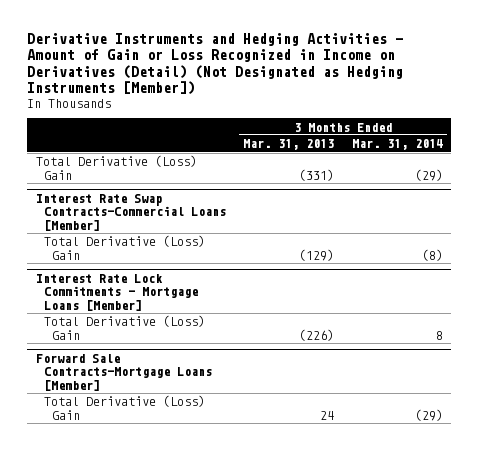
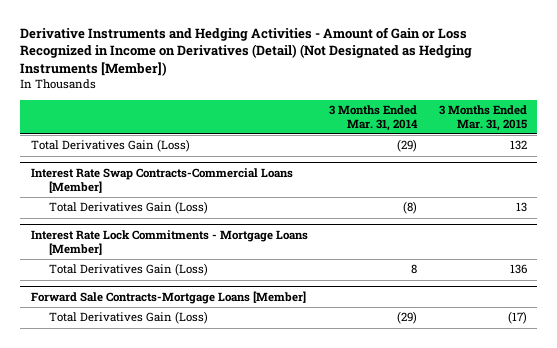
[243,139,335,151] Mar. 31, 2013 -> none
none -> [438,105,527,131] 3 Months Ended Mar. 31, 2015
[35,155,197,180] Total Derivative (Loss) Gain -> [30,139,190,153] Total Derivatives Gain (Loss)
[44,235,206,260] Total Derivative (Loss) Gain -> [48,201,208,215] Total Derivatives Gain (Loss)
[44,315,206,340] Total Derivative (Loss) Gain -> [48,263,208,277] Total Derivatives Gain (Loss)
[44,395,206,420] Total Derivative (Loss) Gain -> [48,311,208,325] Total Derivatives Gain (Loss)

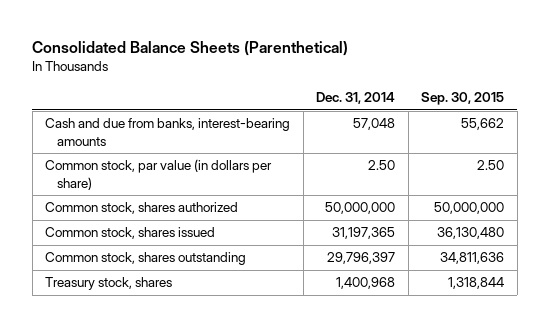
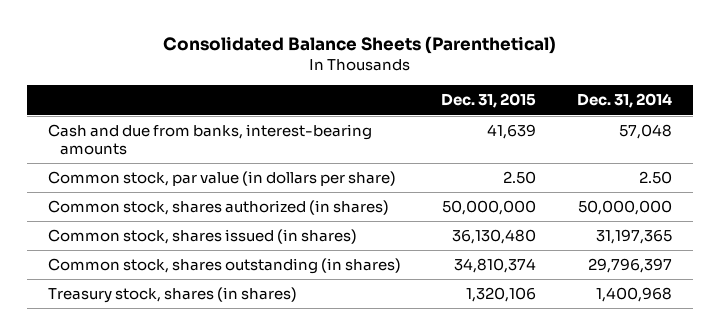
[421,92,505,106] Sep. 30, 2015 -> none
none -> [441,93,537,109] Dec. 31, 2015
[45,202,239,215] Common stock, shares authorized -> [47,200,389,216] Common stock, shares authorized (in shares)
[45,227,216,240] Common stock, shares issued -> [47,229,357,245] Common stock, shares issued (in shares)
[45,252,247,266] Common stock, shares outstanding -> [47,258,401,275] Common stock, shares outstanding (in shares)
[45,277,173,291] Treasury stock, shares -> [47,287,297,304] Treasury stock, shares (in shares)

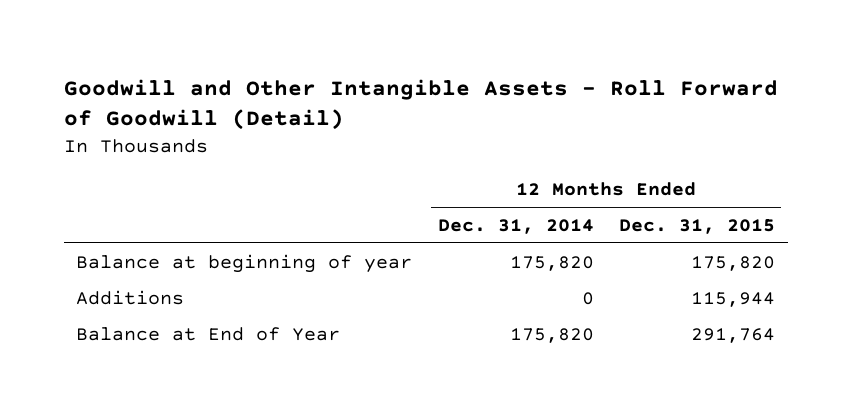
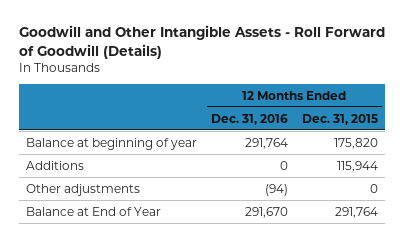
[63,78,778,131] Goodwill and Other Intangible Assets - Roll Forward of Goodwill (Detail) -> [18,25,385,59] Goodwill and Other Intangible Assets - Roll Forward of Goodwill (Details)
[437,218,594,234] Dec. 31, 2014 -> none
none -> [210,113,288,125] Dec. 31, 2016
none -> [25,183,140,196] Other adjustments

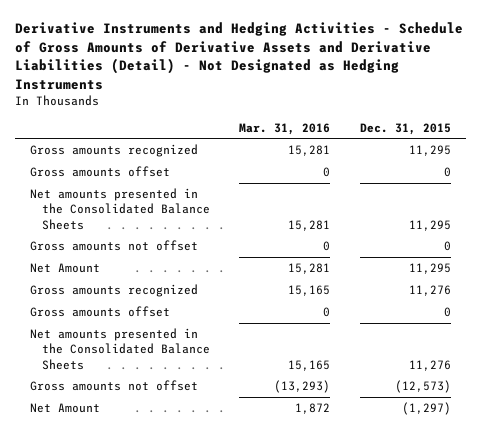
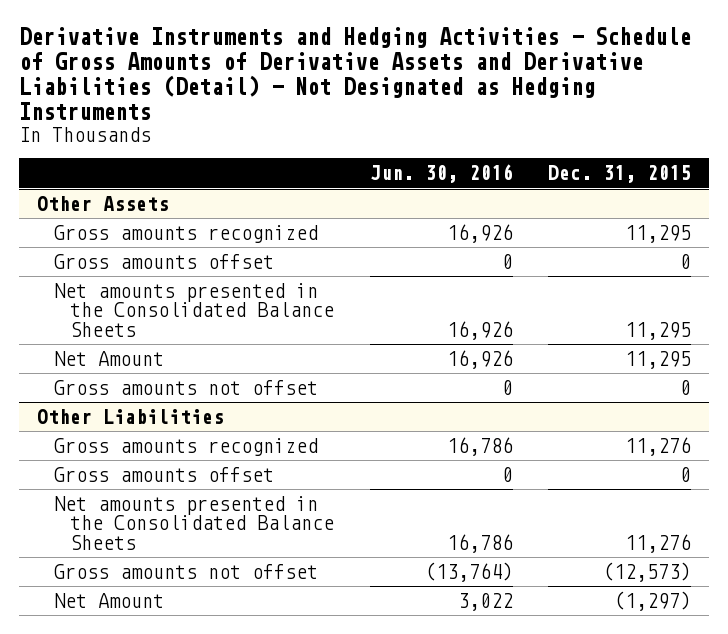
[239,122,331,135] Mar. 31, 2016 -> none
none -> [369,164,513,184] Jun. 30, 2016
none -> [36,196,169,212] Other Assets
[29,239,198,251] Gross amounts not offset -> none
none -> [53,380,318,396] Gross amounts not offset
none -> [36,409,224,425] Other Liabilities

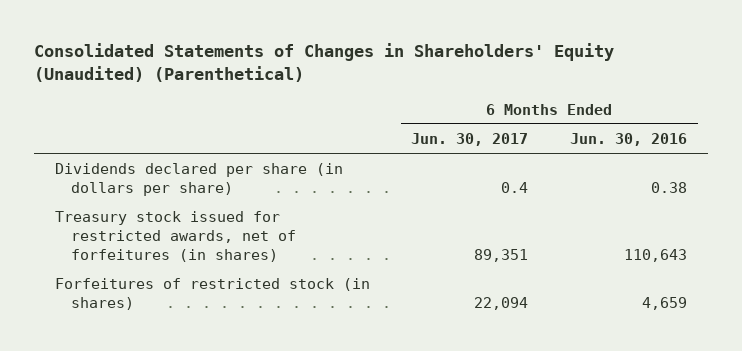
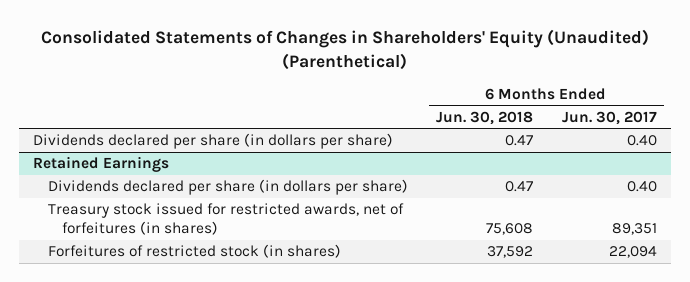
[570,133,688,147] Jun. 30, 2016 -> none
none -> [436,110,534,125] Jun. 30, 2018
[501,181,529,193] 0.4 -> [626,135,657,147] 0.40
none -> [33,156,170,173] Retained Earnings
none -> [47,179,408,196] Dividends declared per share (in dollars per share)

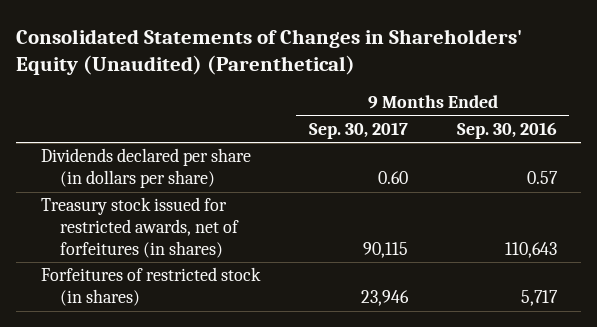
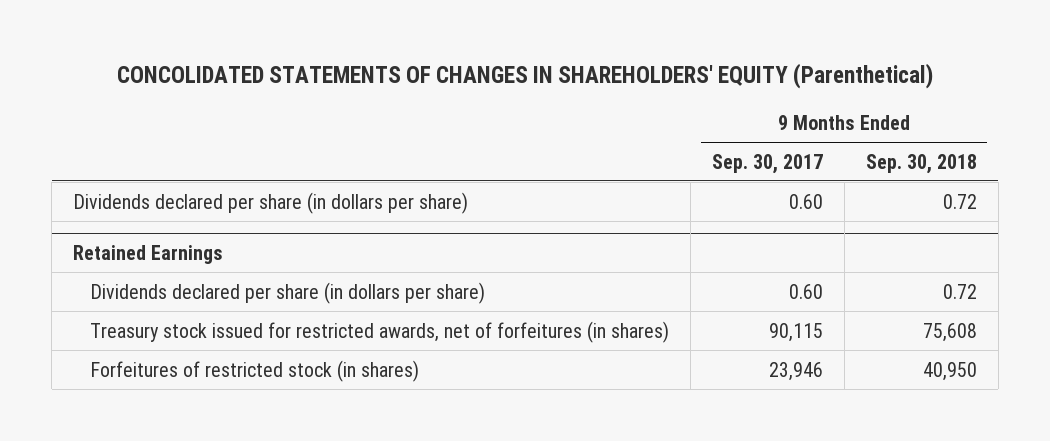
[16,28,523,76] Consolidated Statements of Changes in Shareholders' Equity (Unaudited) (Parenthetical) -> [117,63,934,90] CONCOLIDATED STATEMENTS OF CHANGES IN SHAREHOLDERS' EQUITY (Parenthetical)
[456,121,557,139] Sep. 30, 2016 -> none
none -> [865,153,977,174] Sep. 30, 2018
none -> [73,244,224,264] Retained Earnings
none -> [90,281,486,304] Dividends declared per share (in dollars per share)

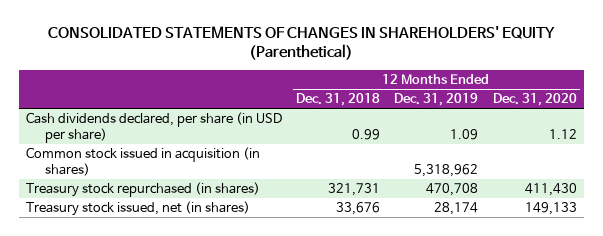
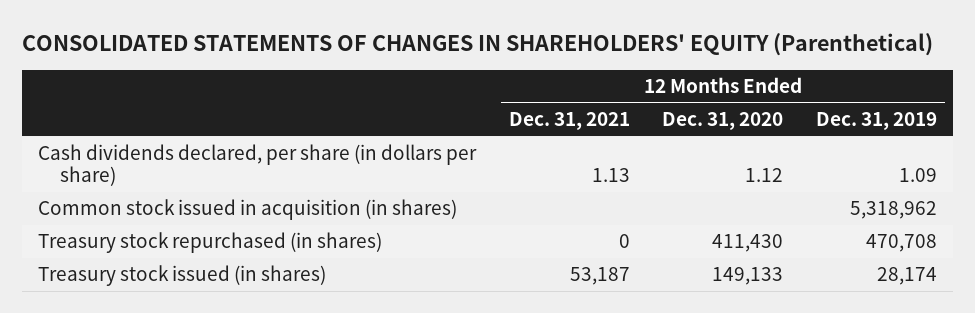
[296,93,381,107] Dec. 31, 2018 -> none
none -> [508,112,630,131] Dec. 31, 2021
[25,112,282,143] Cash dividends declared, per share (in USD per share) -> [38,144,478,187] Cash dividends declared, per share (in dollars per share)
[25,201,250,217] Treasury stock issued, net (in shares) -> [38,265,327,287] Treasury stock issued (in shares)

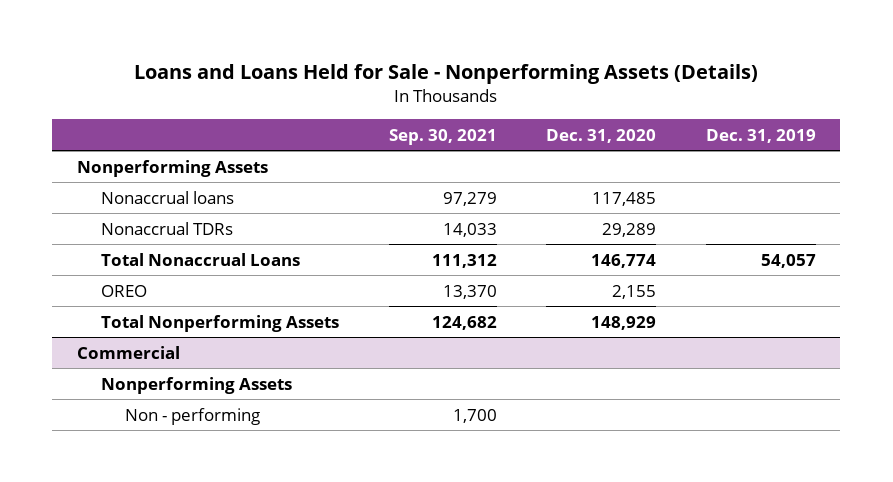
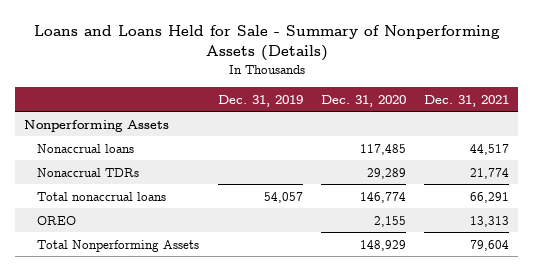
[134,63,759,84] Loans and Loans Held for Sale - Nonperforming Assets (Details) -> [33,24,500,62] Loans and Loans Held for Sale - Summary of Nonperforming Assets (Details)
[388,128,497,145] Sep. 30, 2021 -> none
none -> [423,94,509,107] Dec. 31, 2021
[101,252,301,266] Total Nonaccrual Loans -> [37,191,167,201] Total nonaccrual loans
[76,345,180,359] Commercial -> none
[101,376,293,394] Nonperforming Assets -> none
[125,407,261,425] Non - performing -> none

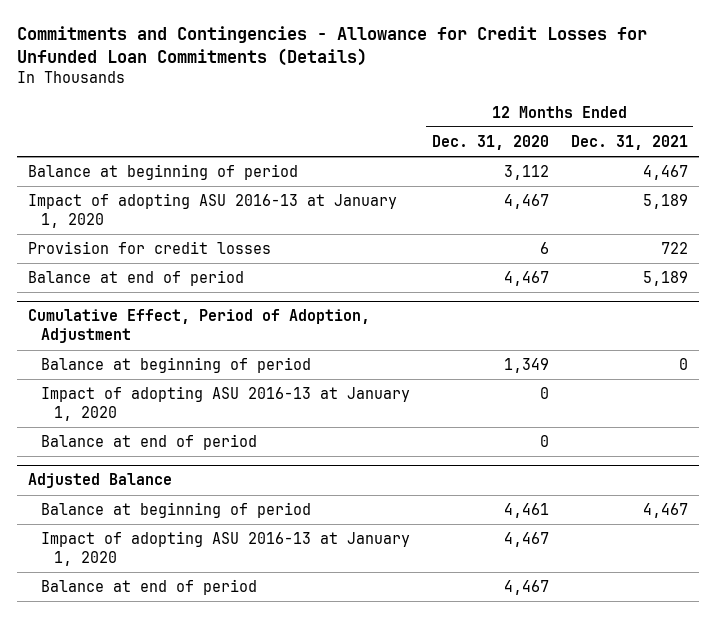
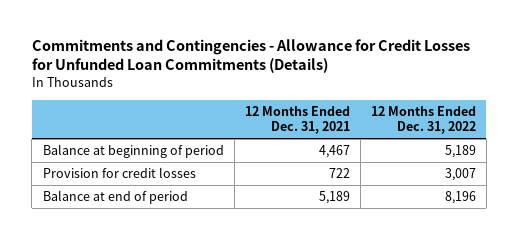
[431,134,549,150] Dec. 31, 2020 -> none
none -> [370,105,476,135] 12 Months Ended Dec. 31, 2022
[27,193,397,228] Impact of adopting ASU 2016-13 at January 1, 2020 -> none
[27,309,370,344] Cumulative Effect, Period of Adoption, Adjustment -> none
[40,357,311,374] Balance at beginning of period -> none
[40,386,410,421] Impact of adopting ASU 2016-13 at January 1, 2020 -> none
[40,434,257,451] Balance at end of period -> none
[27,473,172,489] Adjusted Balance -> none
[40,502,311,519] Balance at beginning of period -> none
[40,531,410,566] Impact of adopting ASU 2016-13 at January 1, 2020 -> none
[40,579,257,596] Balance at end of period -> none

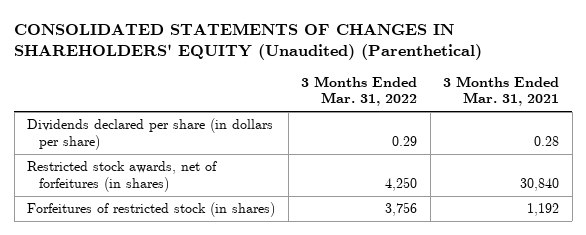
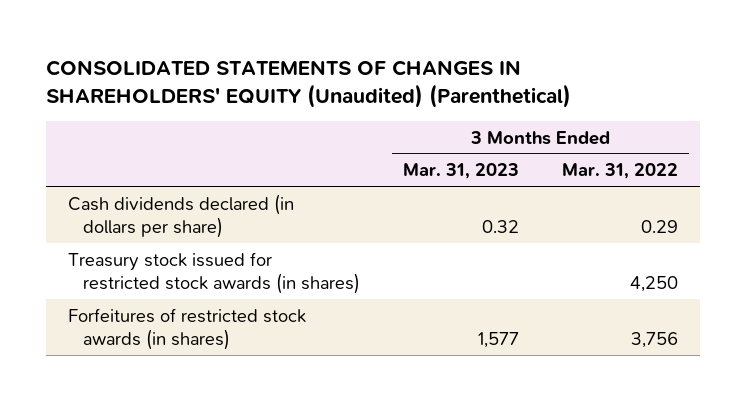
[443,75,560,107] 3 Months Ended Mar. 31, 2021 -> none
none -> [402,163,519,180] Mar. 31, 2023
[27,118,274,150] Dividends declared per share (in dollars per share) -> [67,193,294,239] Cash dividends declared (in dollars per share)
[27,161,218,192] Restricted stock awards, net of forfeitures (in shares) -> [67,251,360,295] Treasury stock issued for restricted stock awards (in shares)
[27,202,276,218] Forfeitures of restricted stock (in shares) -> [67,307,306,351] Forfeitures of restricted stock awards (in shares)

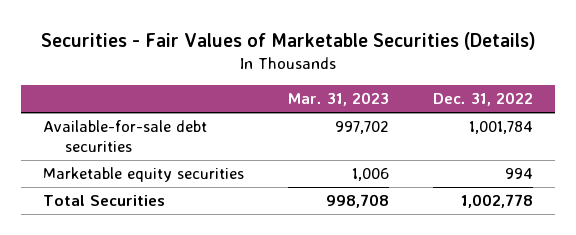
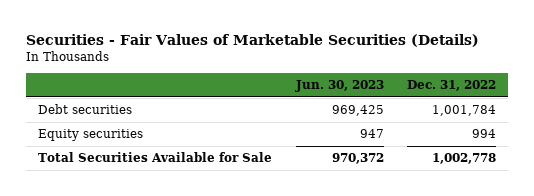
[287,92,389,107] Mar. 31, 2023 -> none
none -> [294,80,384,93] Jun. 30, 2023
[43,120,208,153] Available-for-sale debt securities -> [38,104,133,115] Debt securities
[43,167,245,183] Marketable equity securities -> [38,129,144,142] Equity securities
[43,195,166,207] Total Securities -> [38,152,273,163] Total Securities Available for Sale

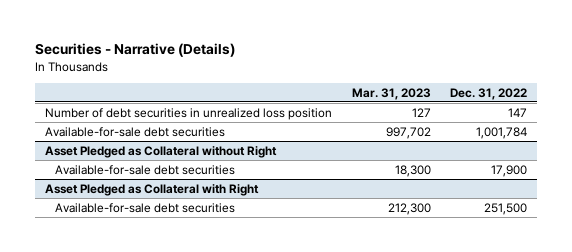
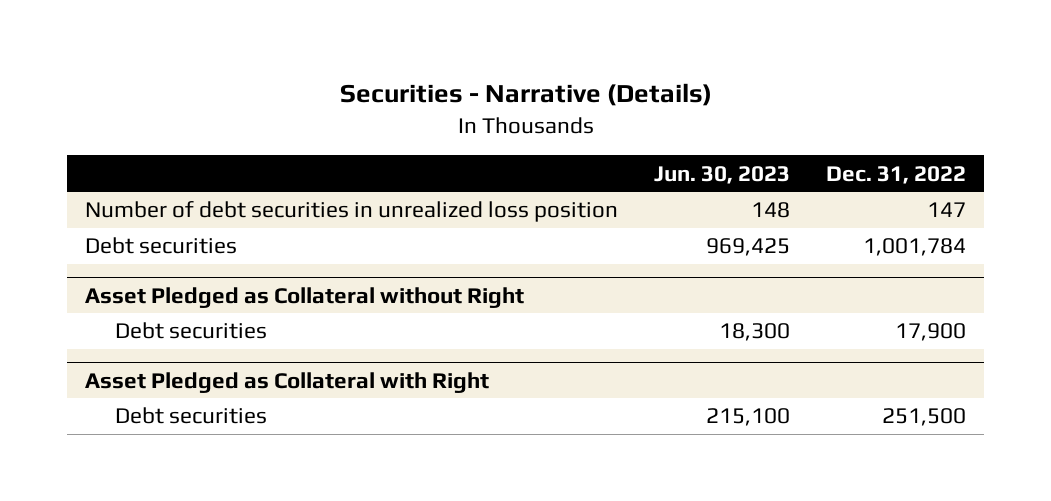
[351,87,431,100] Mar. 31, 2023 -> none
none -> [654,165,791,184] Jun. 30, 2023
[45,126,226,137] Available-for-sale debt securities -> [85,237,238,255] Debt securities
[55,164,236,175] Available-for-sale debt securities -> [115,322,268,340] Debt securities
[55,202,236,213] Available-for-sale debt securities -> [115,407,268,425] Debt securities

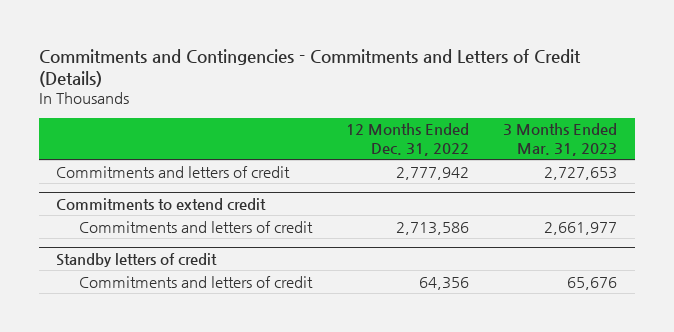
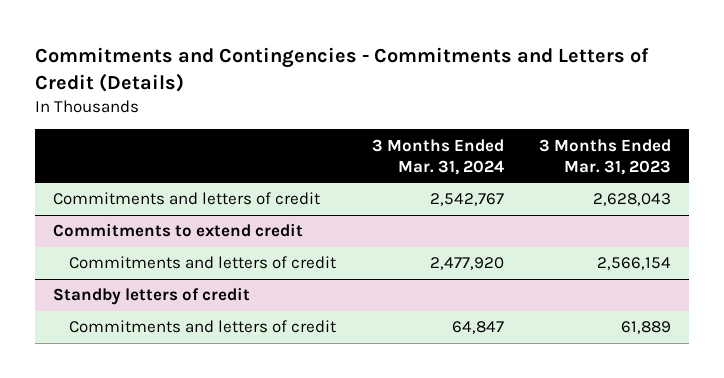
[346,123,470,156] 12 Months Ended Dec. 31, 2022 -> none
none -> [371,138,504,175] 3 Months Ended Mar. 31, 2024
[544,166,618,180] 2,727,653 -> [593,193,672,207] 2,628,043
[544,221,618,235] 2,661,977 -> [597,257,672,271] 2,566,154
[567,276,618,290] 65,676 -> [621,321,672,335] 61,889

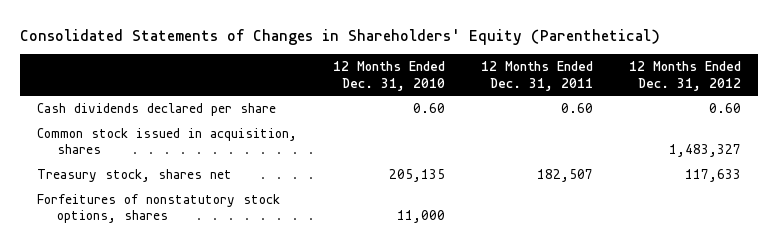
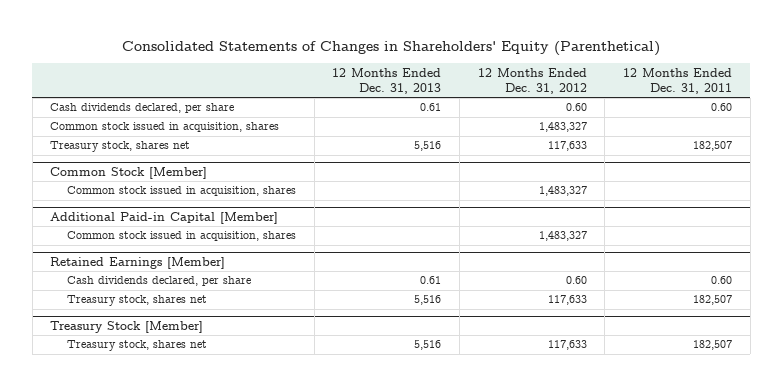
[333,61,446,91] 12 Months Ended Dec. 31, 2010 -> none
none -> [332,67,442,95] 12 Months Ended Dec. 31, 2013
[37,103,277,117] Cash dividends declared per share -> [50,103,235,114] Cash dividends declared, per share
[37,194,281,224] Forfeitures of nonstatutory stock options, shares -> none
none -> [50,167,208,180] Common Stock [Member]
none -> [66,186,296,197] Common stock issued in acquisition, shares
none -> [50,212,279,225] Additional Paid-in Capital [Member]
none -> [66,231,296,242] Common stock issued in acquisition, shares
none -> [50,257,226,270] Retained Earnings [Member]
none -> [66,276,251,287] Cash dividends declared, per share
none -> [66,295,207,307] Treasury stock, shares net
none -> [50,321,204,334] Treasury Stock [Member]
none -> [66,340,207,352] Treasury stock, shares net

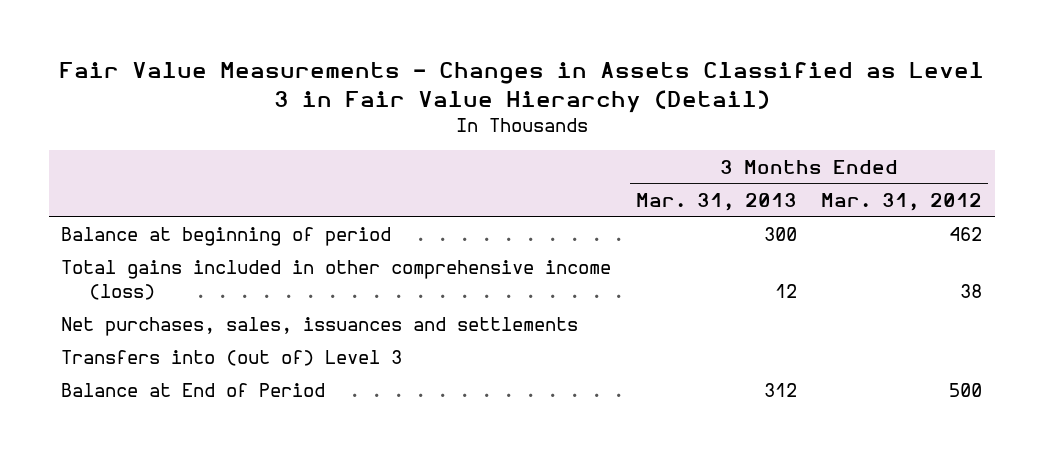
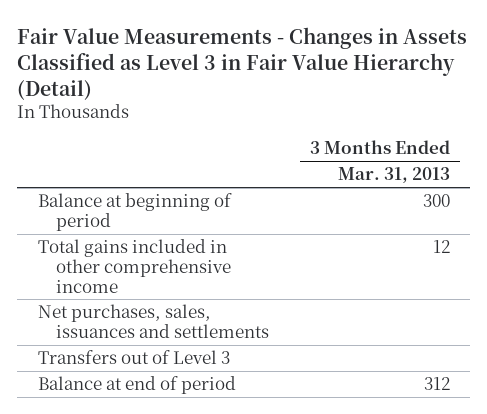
[821,192,983,211] Mar. 31, 2012 -> none
[61,259,612,300] Total gains included in other comprehensive income (loss) -> [37,239,232,293] Total gains included in other comprehensive income
[61,349,403,366] Transfers into (out of) Level 3 -> [37,350,230,365] Transfers out of Level 3
[61,382,326,397] Balance at End of Period -> [37,376,236,395] Balance at end of period

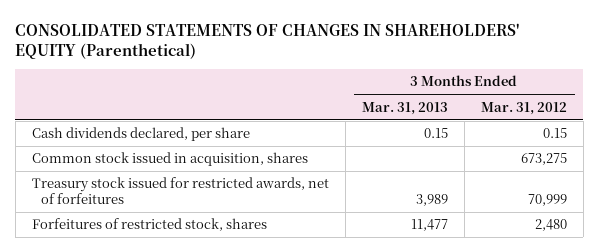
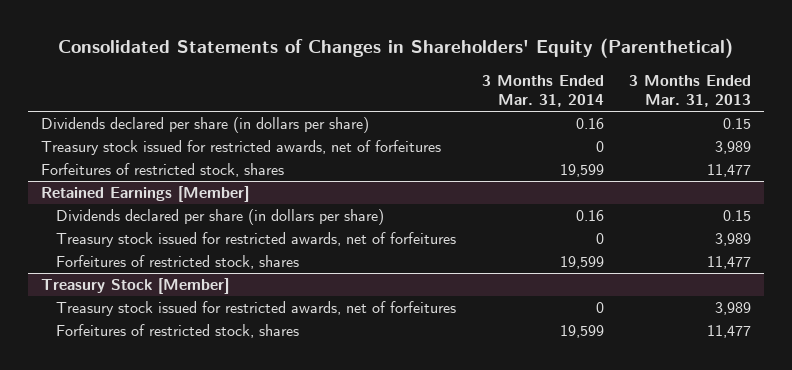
[15,22,521,59] CONSOLIDATED STATEMENTS OF CHANGES IN SHAREHOLDERS' EQUITY (Parenthetical) -> [58,38,734,59] Consolidated Statements of Changes in Shareholders' Equity (Parenthetical)
[480,101,567,115] Mar. 31, 2012 -> none
none -> [481,75,604,108] 3 Months Ended Mar. 31, 2014
[31,152,308,167] Common stock issued in acquisition, shares -> none
[31,127,250,142] Cash dividends declared, per share -> [41,117,370,134] Dividends declared per share (in dollars per share)
none -> [41,186,250,203] Retained Earnings [Member]
none -> [56,209,385,226] Dividends declared per share (in dollars per share)
none -> [56,232,457,248] Treasury stock issued for restricted awards, net of forfeitures
none -> [56,255,300,270] Forfeitures of restricted stock, shares
none -> [41,278,230,295] Treasury Stock [Member]
none -> [56,301,457,317] Treasury stock issued for restricted awards, net of forfeitures
none -> [56,324,300,339] Forfeitures of restricted stock, shares

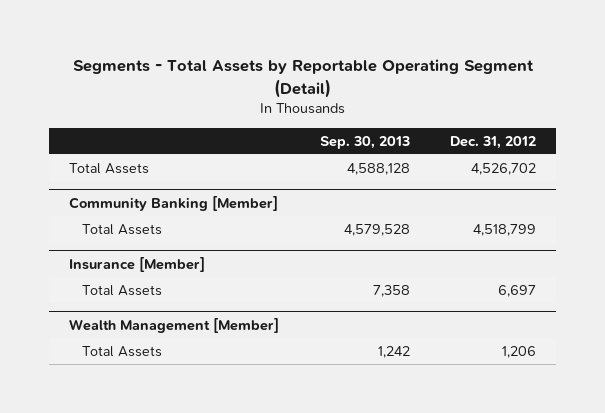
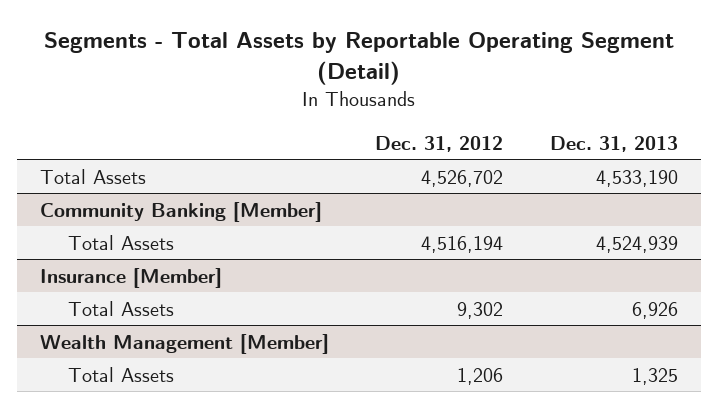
[319,135,410,149] Sep. 30, 2013 -> none
none -> [549,135,678,152] Dec. 31, 2013
[473,224,537,237] 4,518,799 -> [421,235,504,253] 4,516,194
[498,285,537,298] 6,697 -> [457,301,504,319] 9,302

